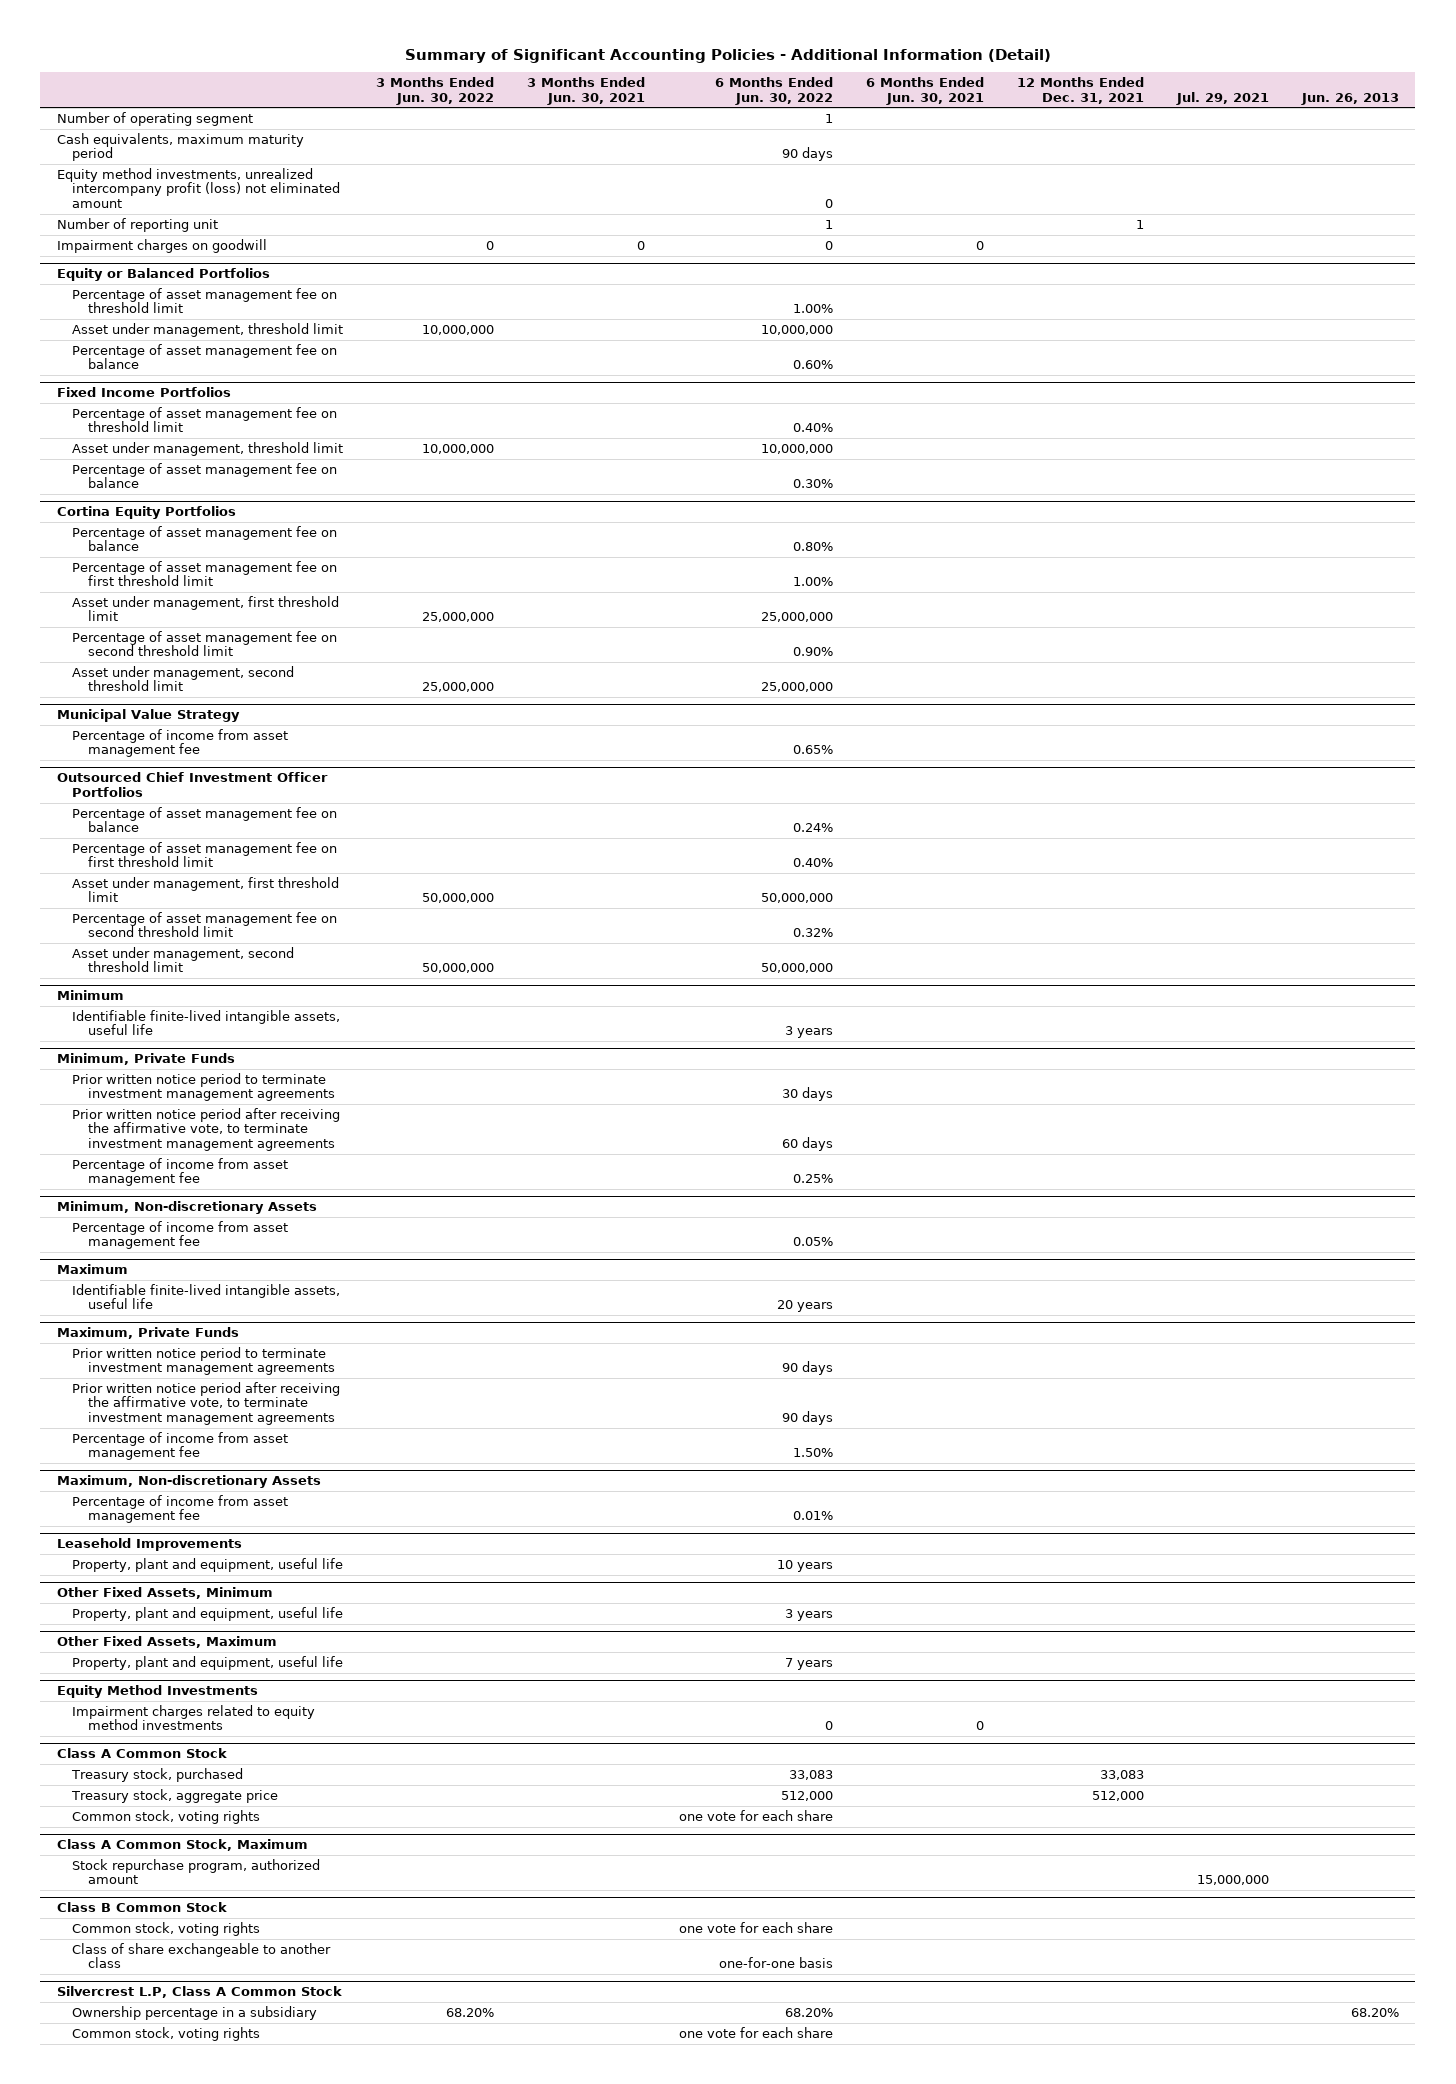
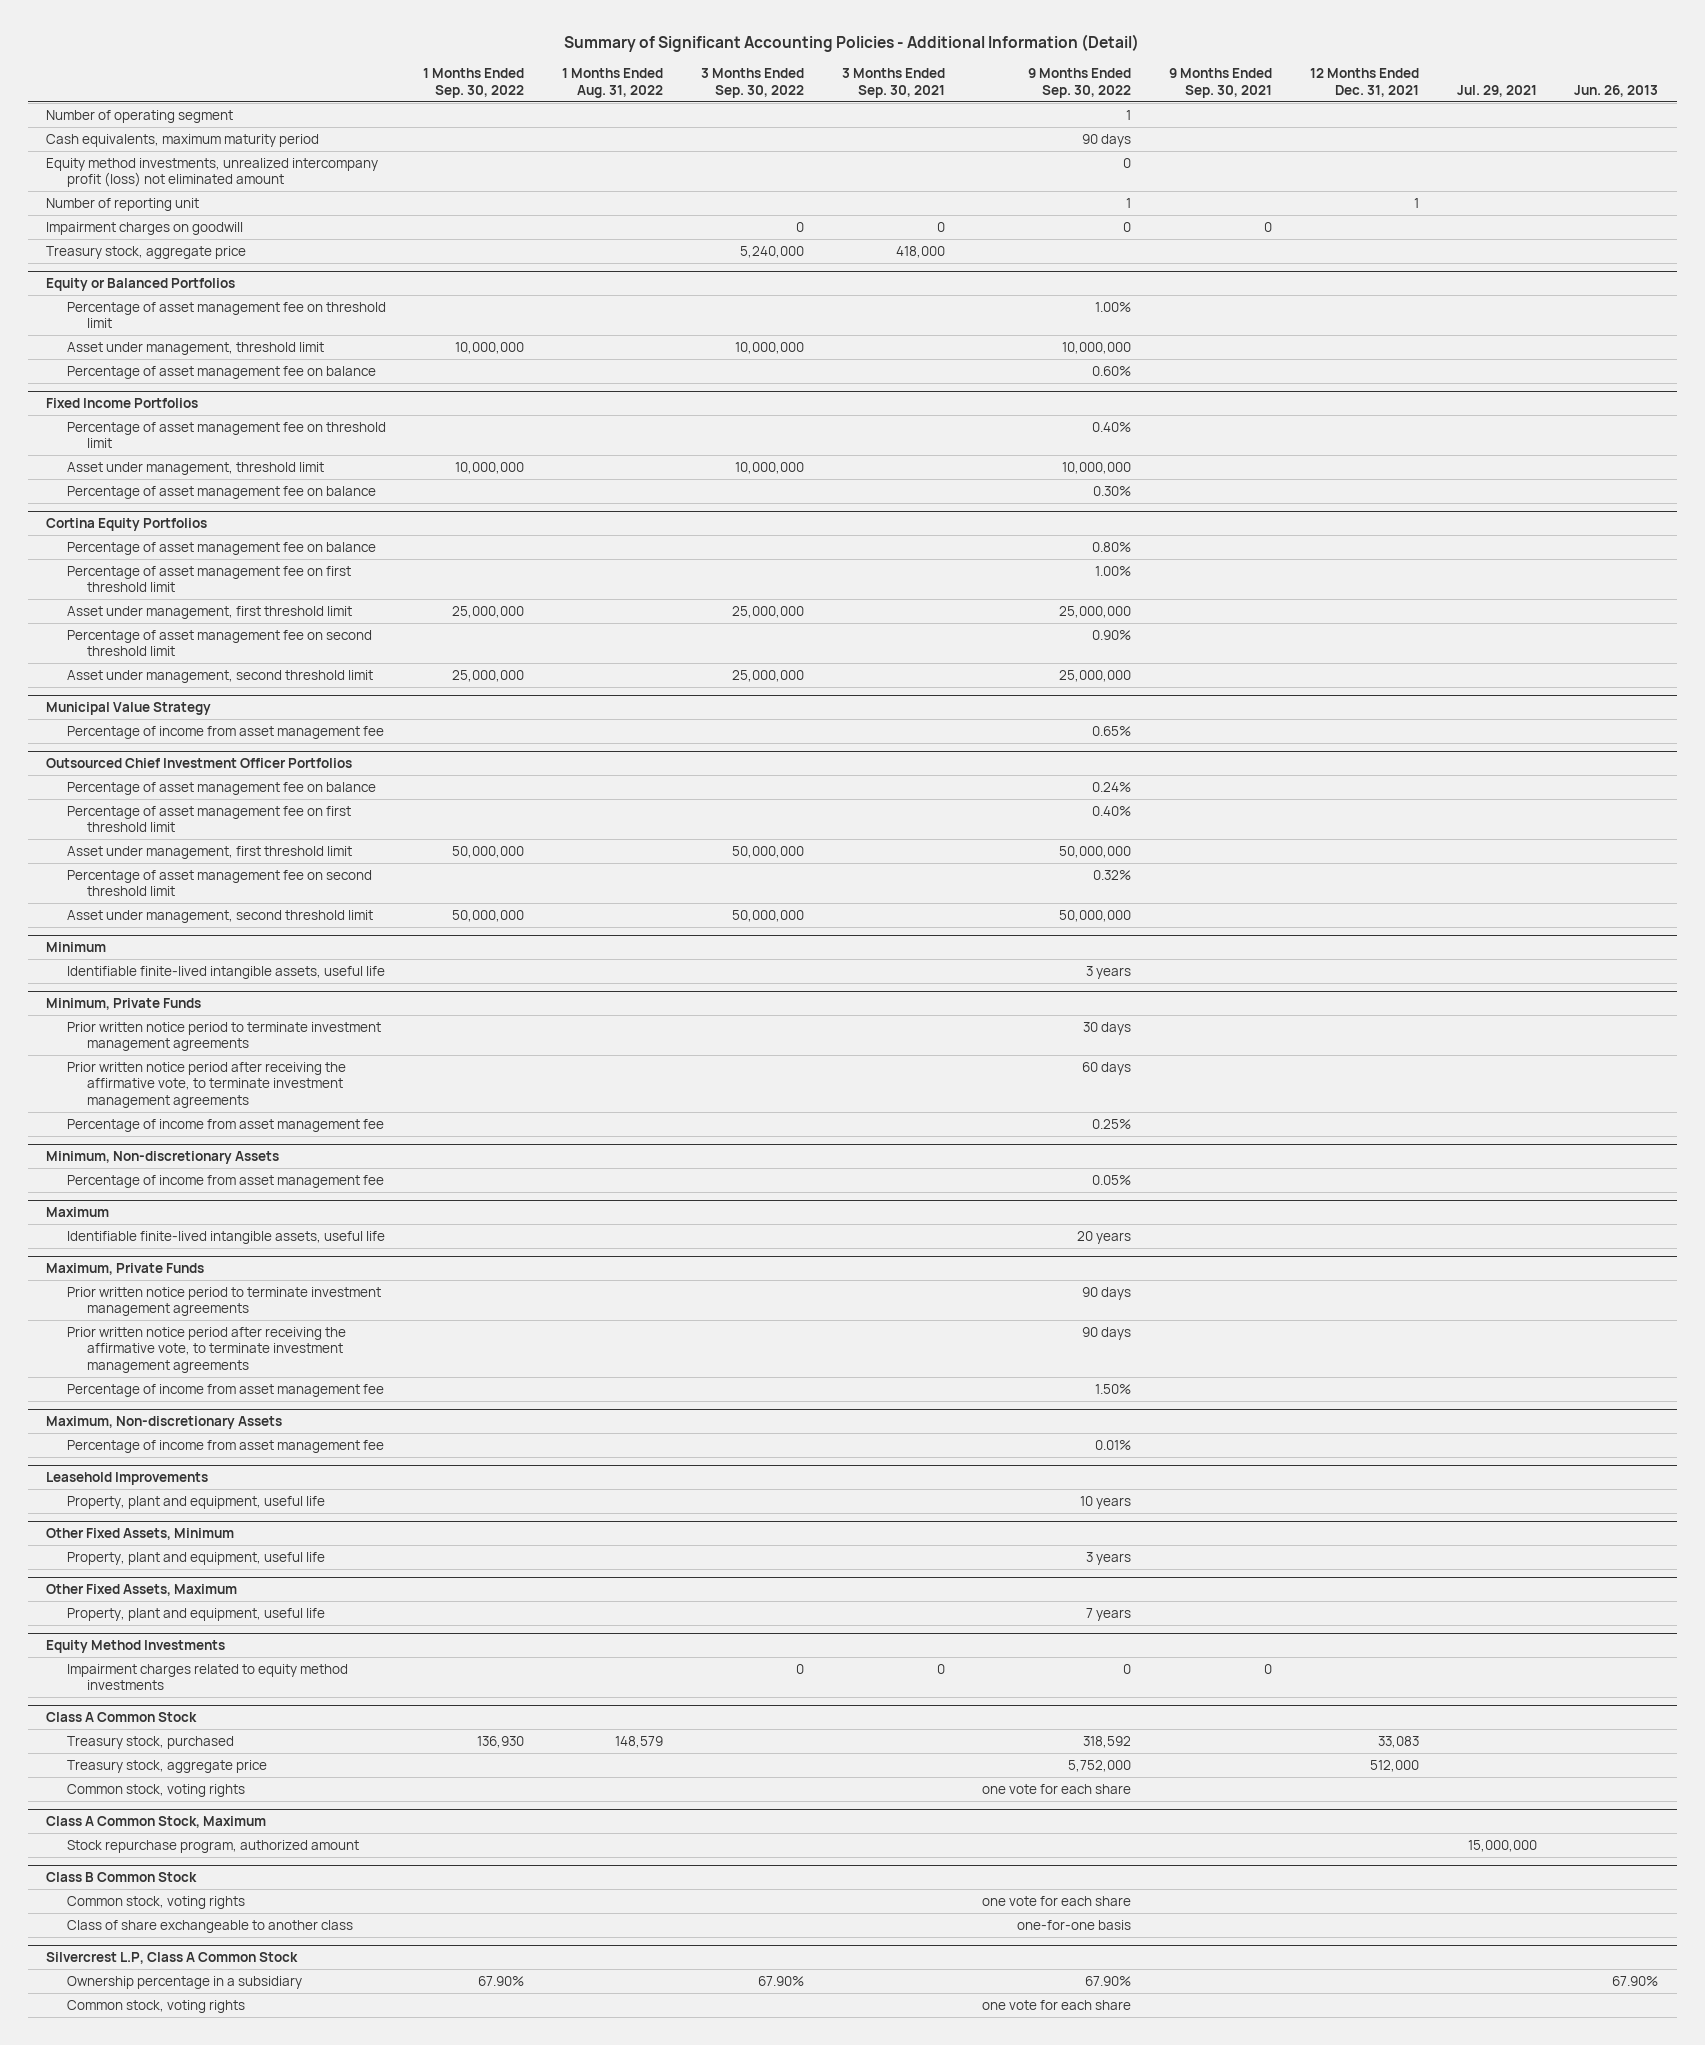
[376,77,495,105] 3 Months Ended Jun. 30, 2022 -> none
[527,77,646,105] 3 Months Ended Jun. 30, 2021 -> none
[714,77,833,105] 6 Months Ended Jun. 30, 2022 -> none
[865,77,984,105] 6 Months Ended Jun. 30, 2021 -> none
none -> [423,68,525,98] 1 Months Ended Sep. 30, 2022
none -> [562,68,664,98] 1 Months Ended Aug. 31, 2022
none -> [700,68,804,98] 3 Months Ended Sep. 30, 2022
none -> [841,68,945,98] 3 Months Ended Sep. 30, 2021
none -> [1028,68,1132,98] 9 Months Ended Sep. 30, 2022
none -> [1169,68,1273,98] 9 Months Ended Sep. 30, 2021
none -> [46,245,247,259] Treasury stock, aggregate price
[1350,2007,1399,2017] 68.20% -> [1612,1975,1659,1986] 67.90%

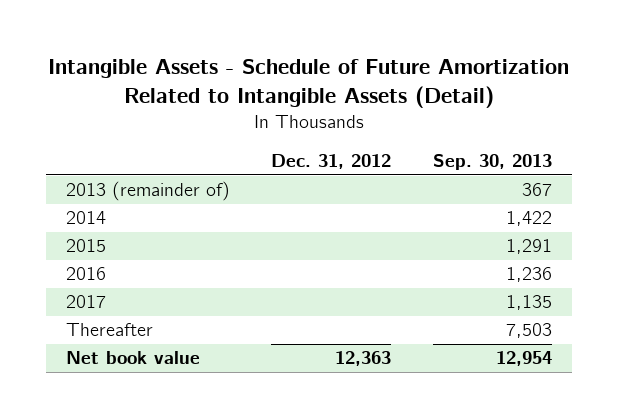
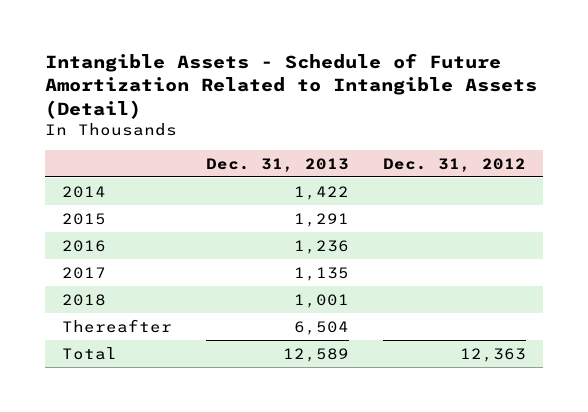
[432,154,552,171] Sep. 30, 2013 -> none
none -> [206,157,350,172] Dec. 31, 2013
[66,181,231,202] 2013 (remainder of) -> none
none -> [61,293,106,306] 2018
[66,351,201,365] Net book value -> [61,346,117,360] Total

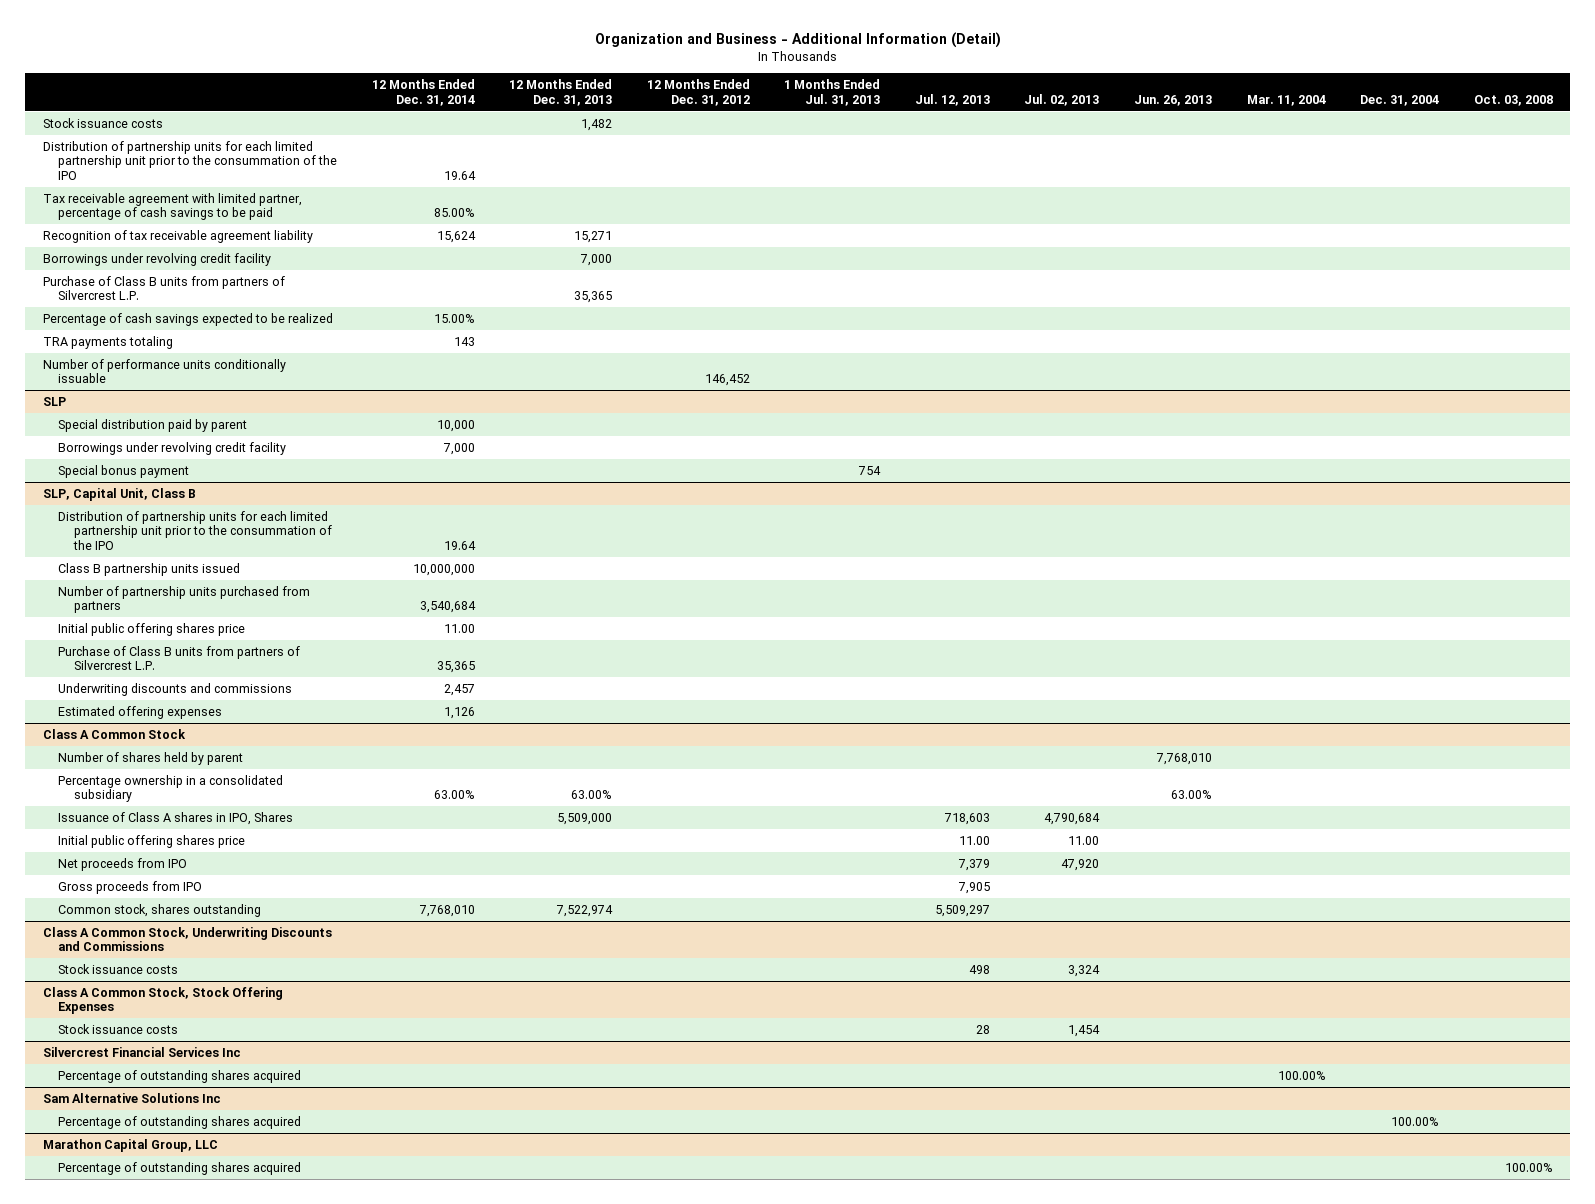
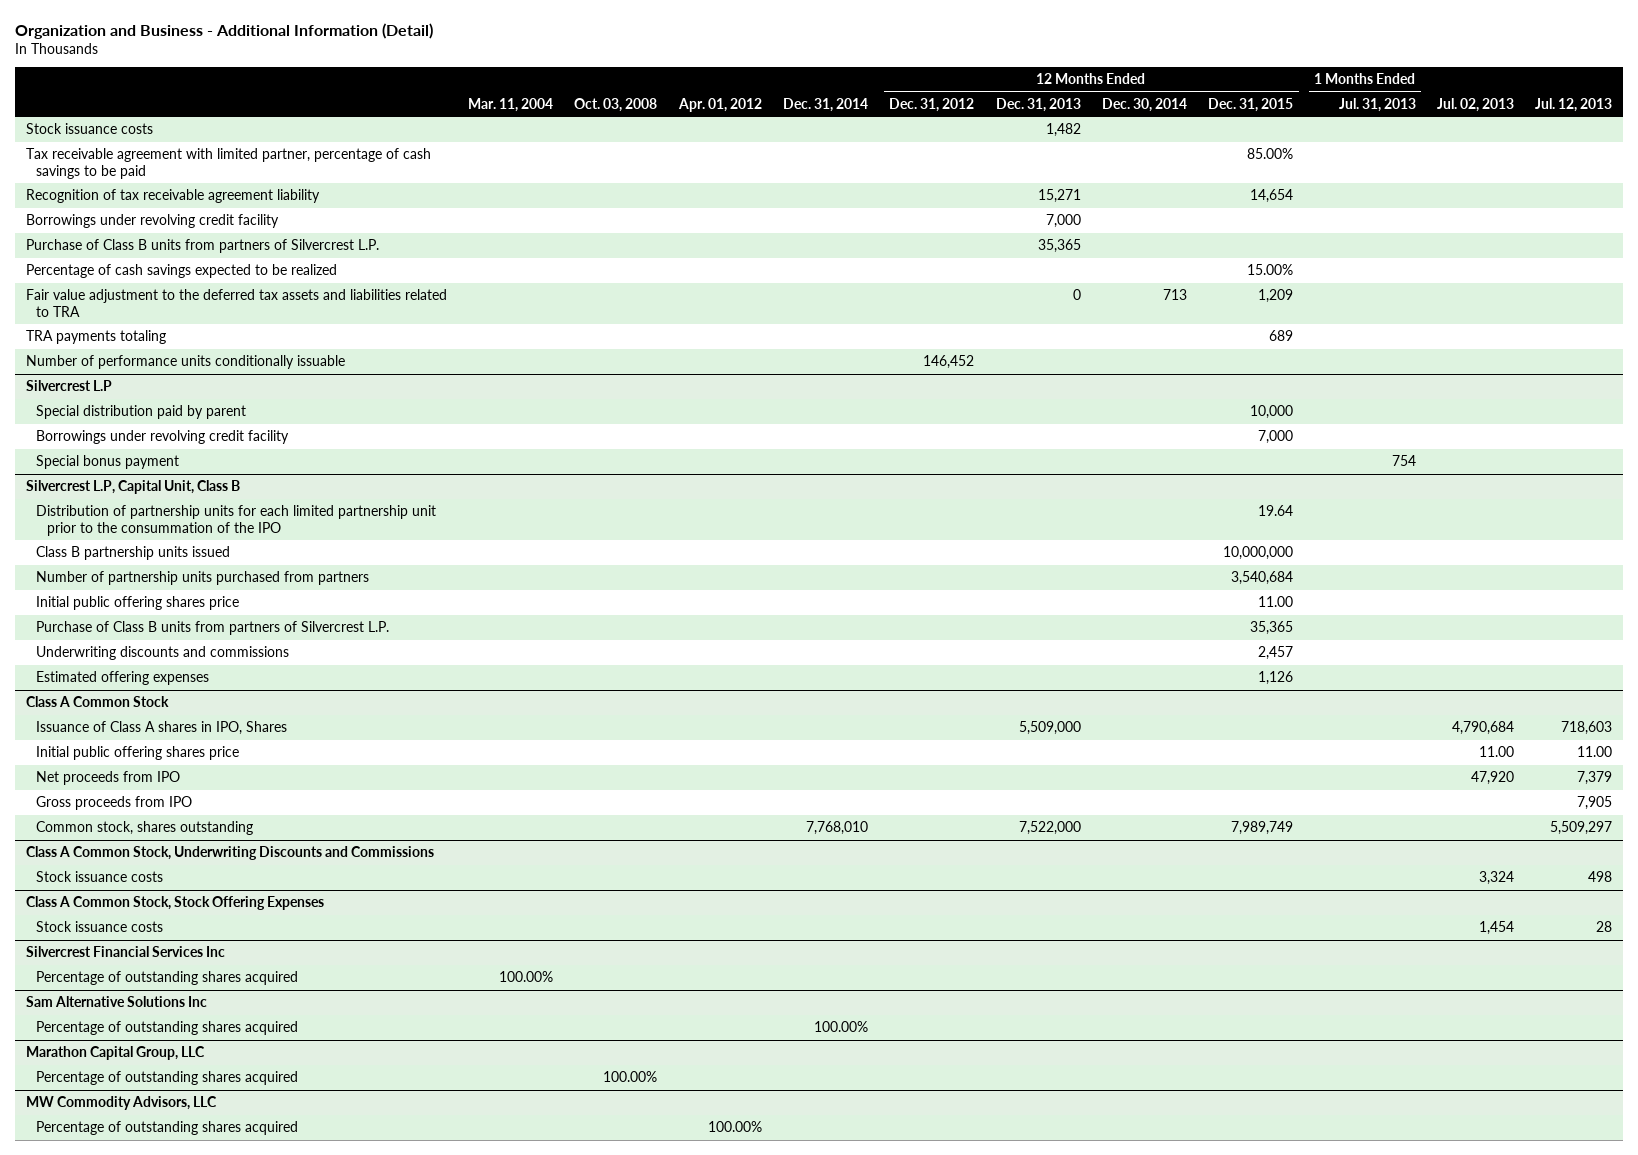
[371,79,475,106] 12 Months Ended Dec. 31, 2014 -> none
[1133,94,1212,106] Jun. 26, 2013 -> none
[1360,94,1440,106] Dec. 31, 2004 -> none
none -> [677,97,762,112] Apr. 01, 2012
none -> [782,97,868,112] Dec. 31, 2014
none -> [1101,97,1187,112] Dec. 30, 2014
none -> [1208,97,1294,112] Dec. 31, 2015
[42,140,338,181] Distribution of partnership units for each limited partnership unit prior to the consummation of the IPO -> none
none -> [25,289,447,317] Fair value adjustment to the deferred tax assets and liabilities related to TRA
[42,396,66,406] SLP -> [25,380,112,392] Silvercrest L.P
[42,487,196,501] SLP, Capital Unit, Class B -> [25,480,240,495] Silvercrest L.P, Capital Unit, Class B
[58,751,244,765] Number of shares held by parent -> none
[58,774,284,803] Percentage ownership in a consolidated subsidiary -> none
[556,904,614,917] 7,522,974 -> [1018,821,1081,836] 7,522,000
none -> [25,1096,217,1111] MW Commodity Advisors, LLC
none -> [36,1121,299,1136] Percentage of outstanding shares acquired

